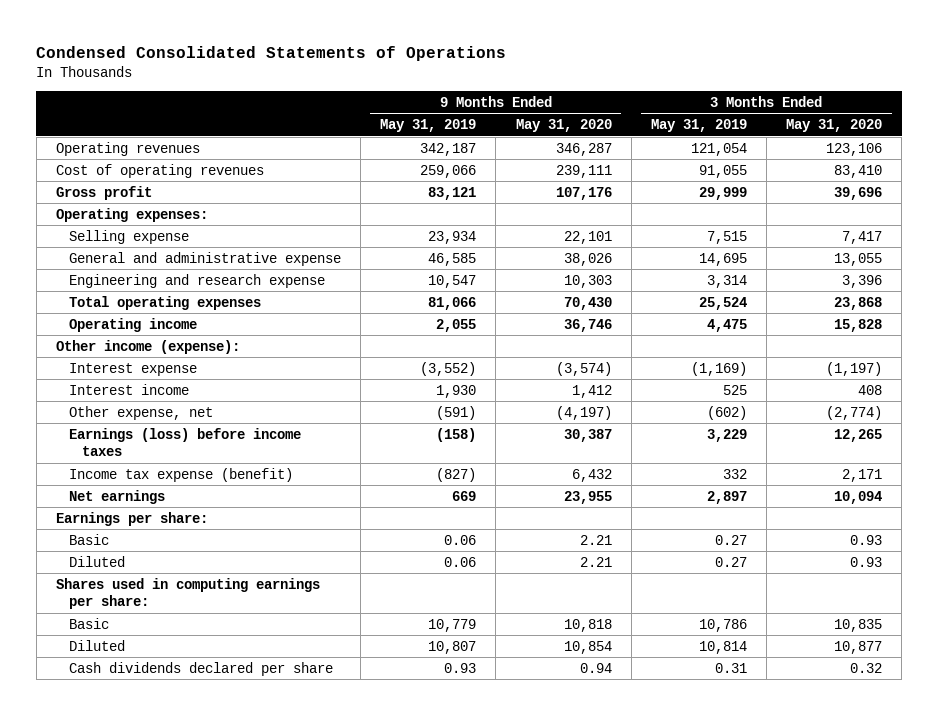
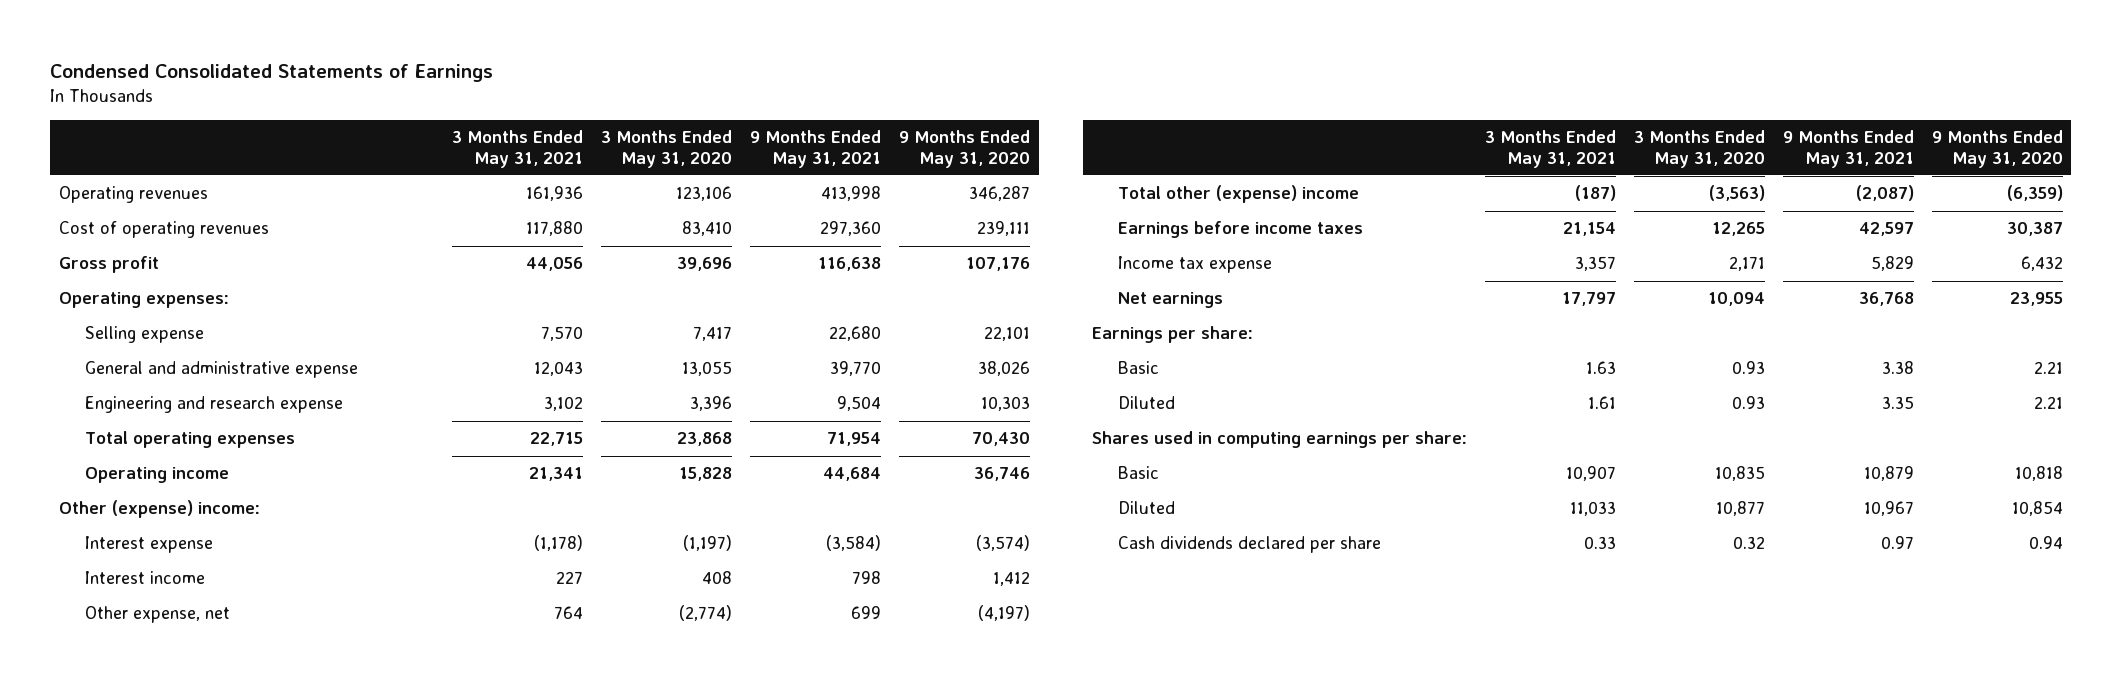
[36,46,507,62] Condensed Consolidated Statements of Operations -> [50,63,494,82] Condensed Consolidated Statements of Earnings
[380,119,477,133] May 31, 2019 -> none
[650,119,747,133] May 31, 2019 -> none
none -> [452,130,584,168] 3 Months Ended May 31, 2021
none -> [749,130,881,168] 9 Months Ended May 31, 2021
[56,339,241,354] Other income (expense): -> [59,500,261,519] Other (expense) income:
none -> [1117,185,1359,204] Total other (expense) income
[68,427,301,457] Earnings (loss) before income taxes -> [1117,221,1363,239] Earnings before income taxes
[68,467,293,482] Income tax expense (benefit) -> [1117,256,1272,274] Income tax expense

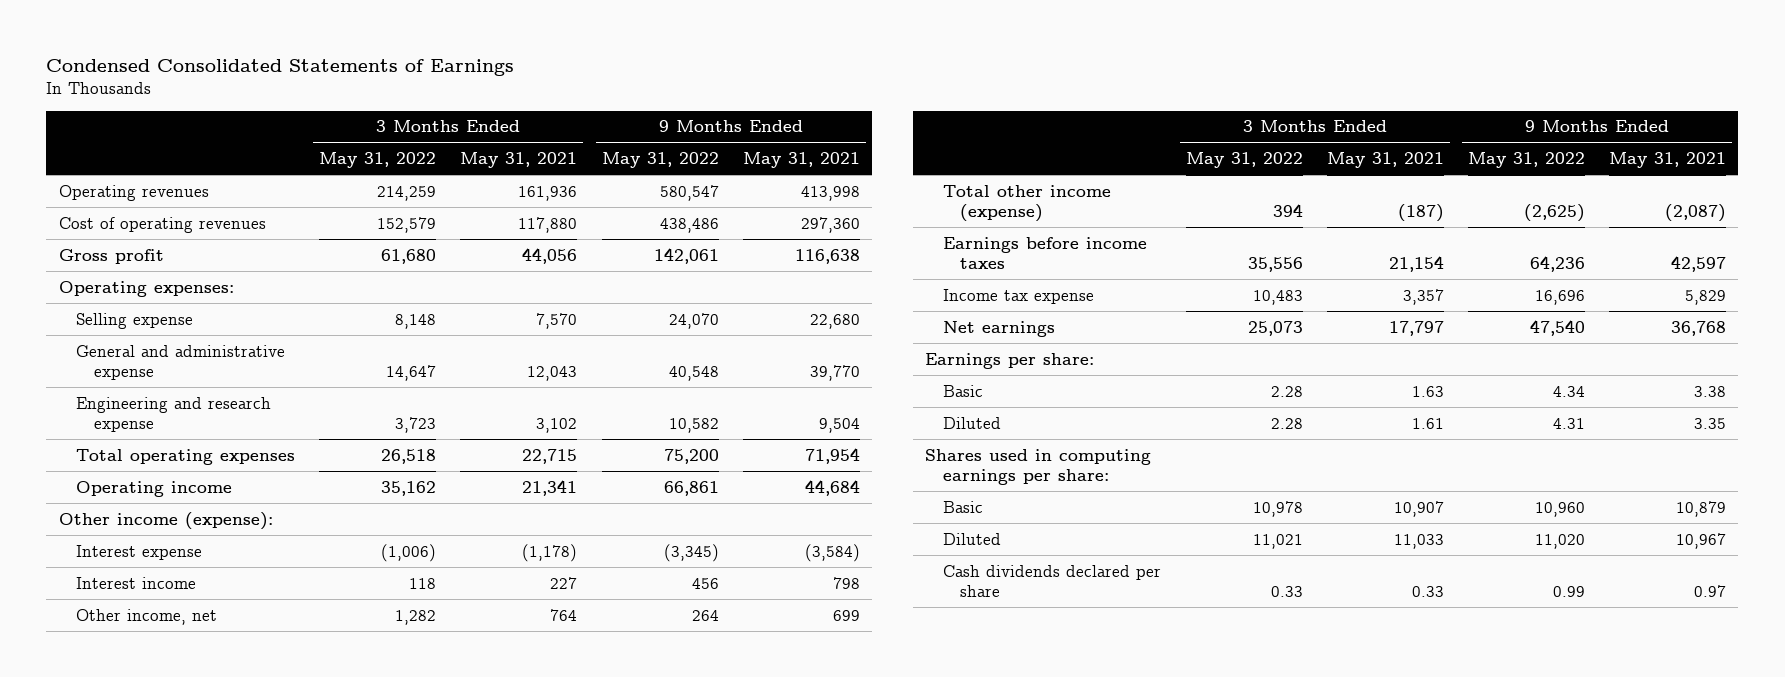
[600,130,732,168] 3 Months Ended May 31, 2020 -> none
[898,130,1030,168] 9 Months Ended May 31, 2020 -> none
none -> [319,152,437,169] May 31, 2022
none -> [601,152,719,169] May 31, 2022
[59,500,261,519] Other (expense) income: -> [58,511,273,530] Other income (expense):
[84,606,230,624] Other expense, net -> [76,608,218,625] Other income, net
[1117,185,1359,204] Total other (expense) income -> [942,184,1111,222] Total other income (expense)

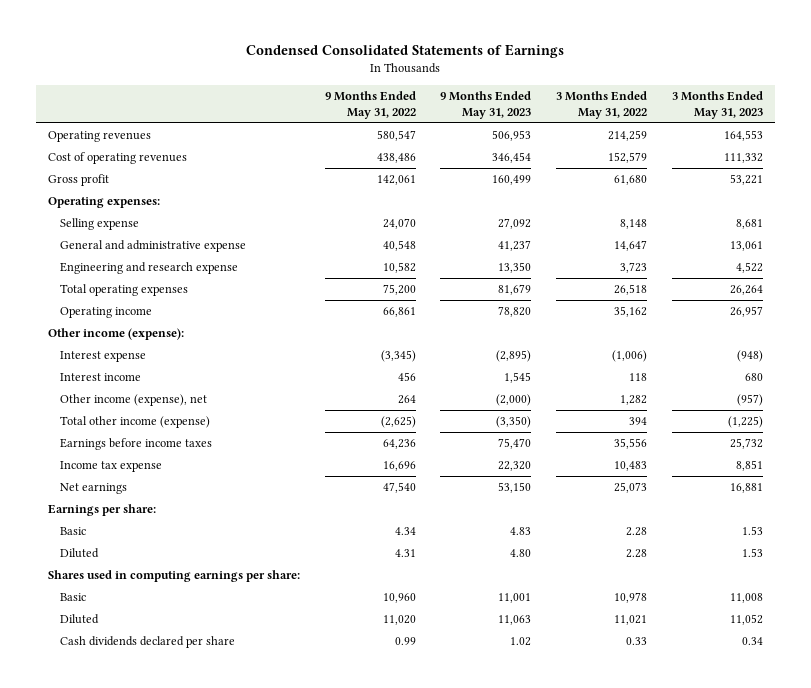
[460,152,578,169] May 31, 2021 -> none
[742,152,860,169] May 31, 2021 -> none
none -> [440,90,532,120] 9 Months Ended May 31, 2023
none -> [671,90,763,120] 3 Months Ended May 31, 2023
[76,608,218,625] Other income, net -> [60,393,208,406] Other income (expense), net

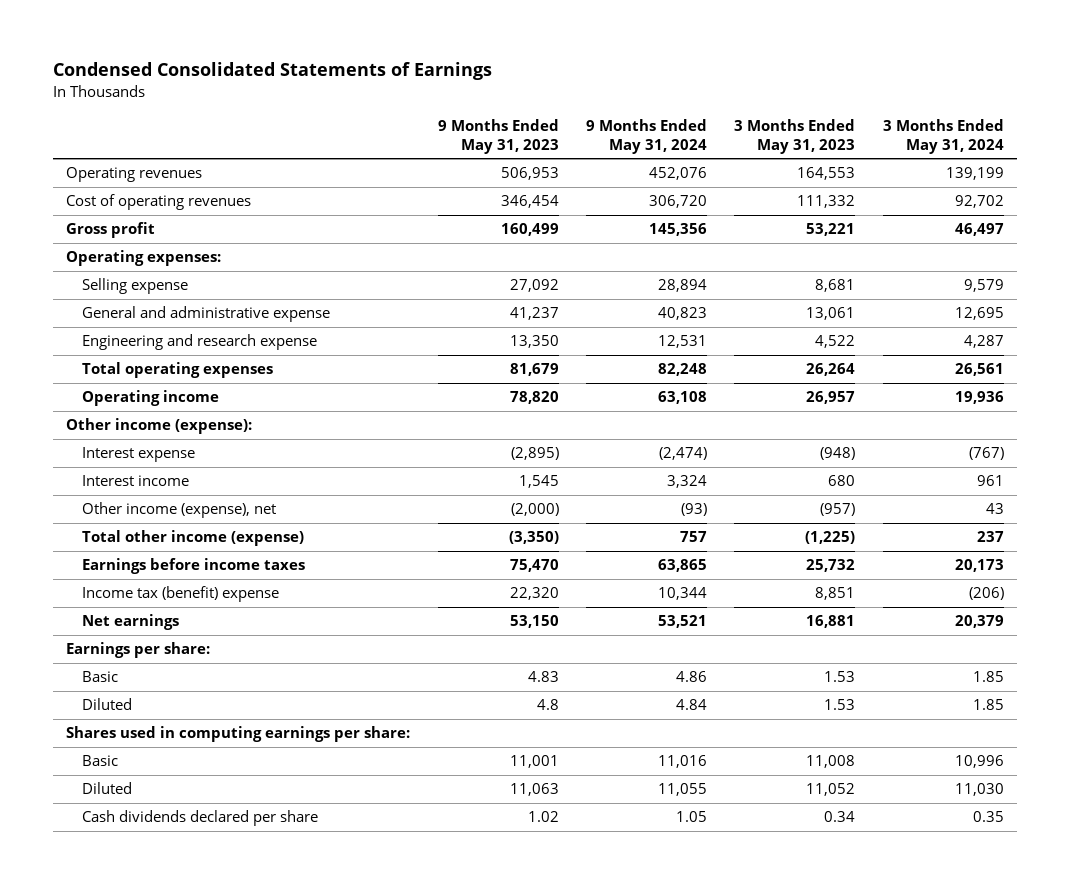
[324,90,416,120] 9 Months Ended May 31, 2022 -> none
[556,90,648,120] 3 Months Ended May 31, 2022 -> none
none -> [585,119,707,154] 9 Months Ended May 31, 2024
none -> [882,119,1004,154] 3 Months Ended May 31, 2024
[60,460,163,472] Income tax expense -> [81,586,279,603] Income tax (benefit) expense
[510,548,532,557] 4.80 -> [536,699,559,711] 4.8

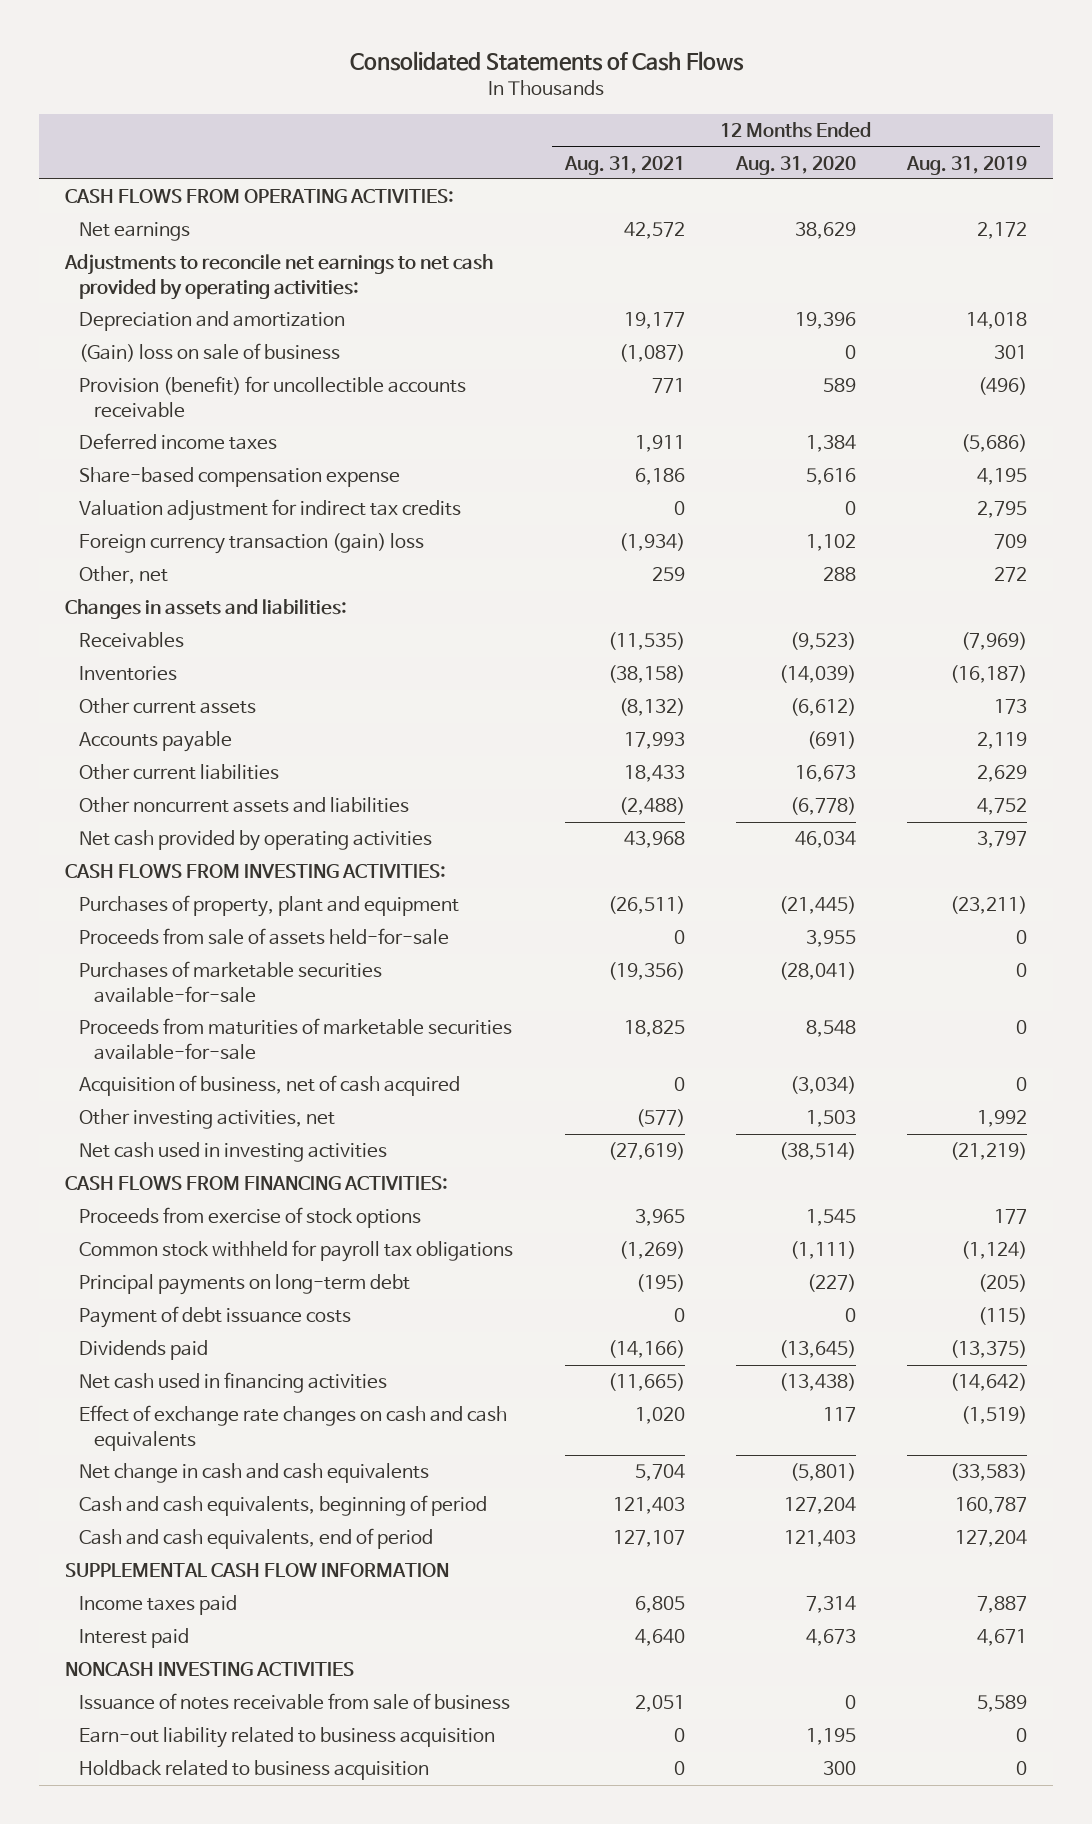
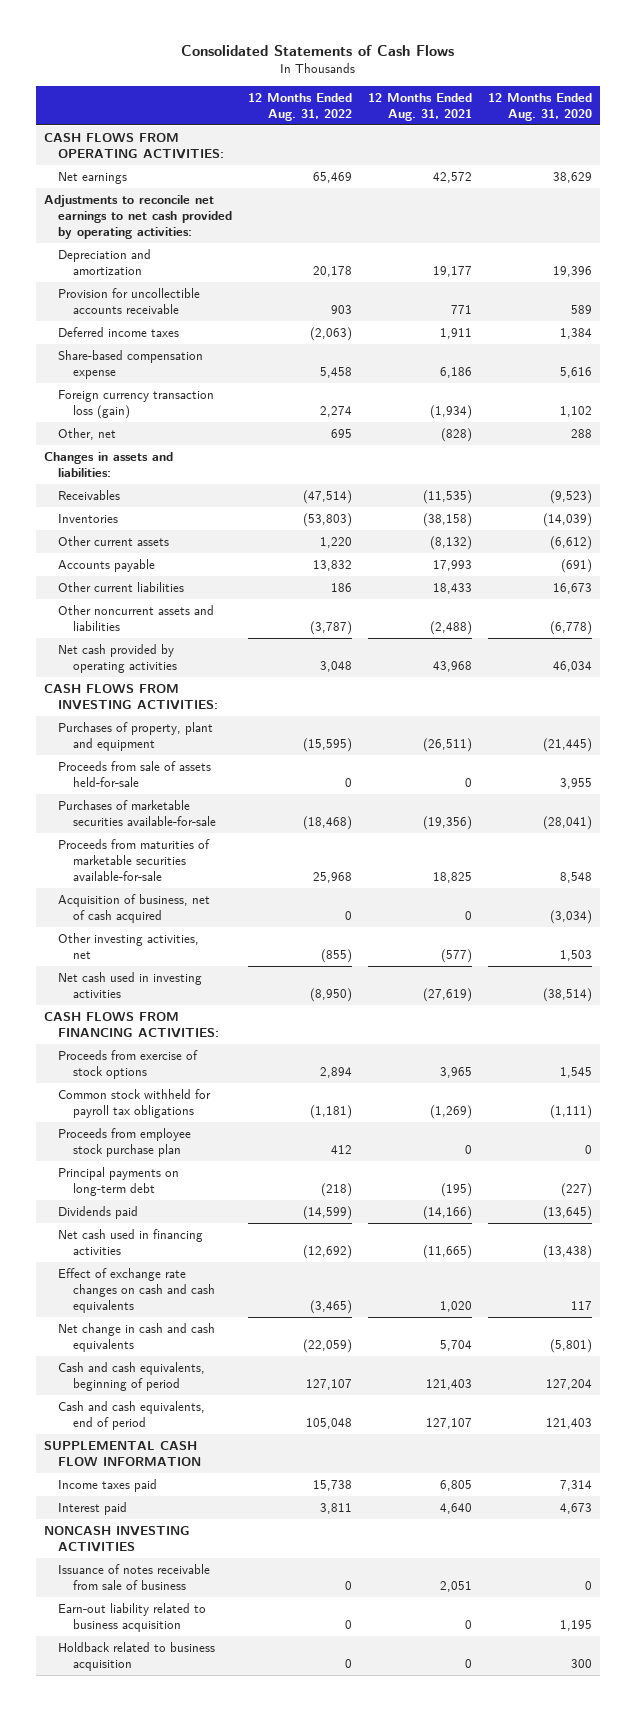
[906,155,1028,175] Aug. 31, 2019 -> none
none -> [248,92,353,121] 12 Months Ended Aug. 31, 2022
[79,343,341,363] (Gain) loss on sale of business -> none
[79,376,467,418] Provision (benefit) for uncollectible accounts receivable -> [58,287,201,315] Provision for uncollectible accounts receivable
[79,499,462,522] Valuation adjustment for indirect tax credits -> none
[79,533,425,555] Foreign currency transaction (gain) loss -> [58,389,215,420] Foreign currency transaction loss (gain)
[651,567,685,582] 259 -> [441,427,473,442] (828)
none -> [58,1127,192,1158] Proceeds from employee stock purchase plan
[79,1306,352,1329] Payment of debt issuance costs -> none

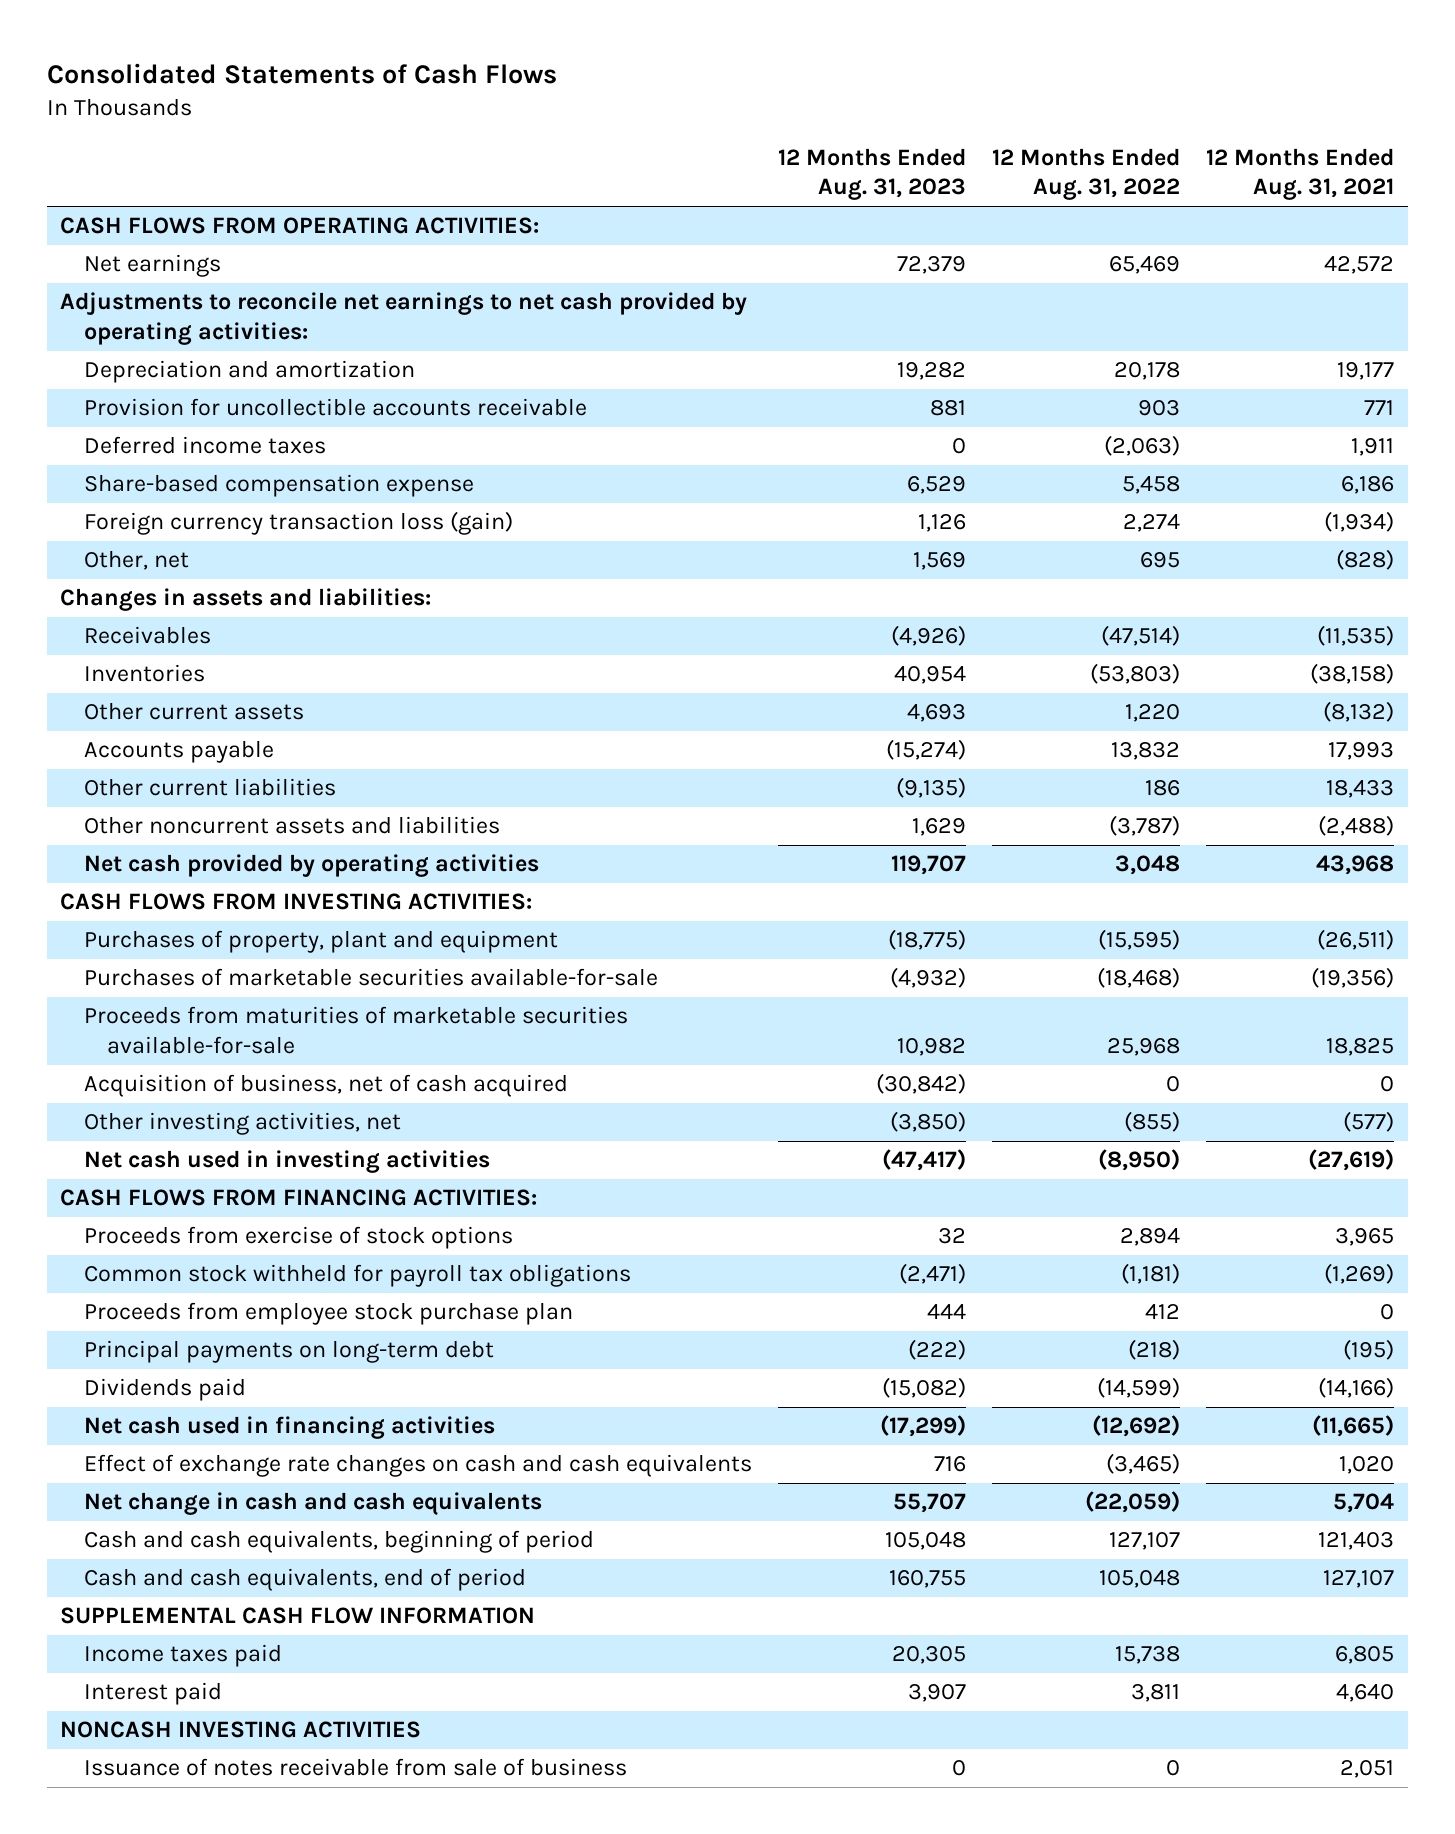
[487,92,592,121] 12 Months Ended Aug. 31, 2020 -> none
none -> [777,147,966,201] 12 Months Ended Aug. 31, 2023
[58,760,212,788] Proceeds from sale of assets held-for-sale -> none
[58,1602,207,1633] Earn-out liability related to business acquisition -> none
[58,1641,216,1672] Holdback related to business acquisition -> none

